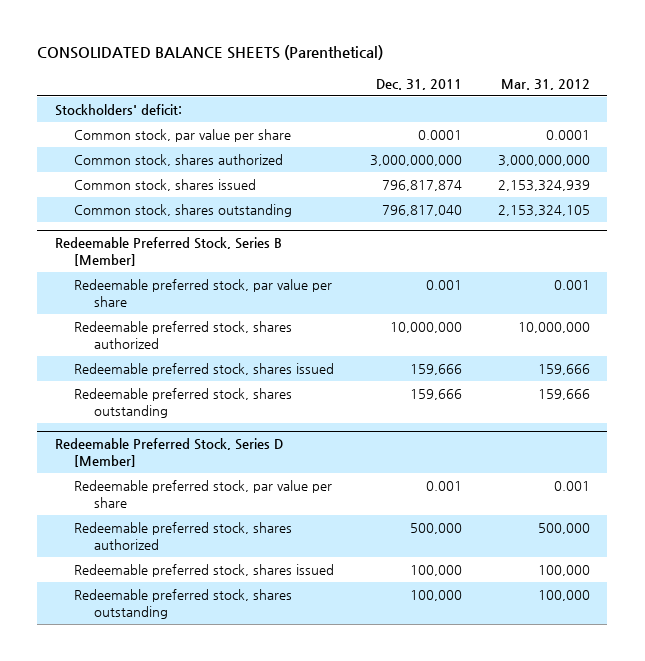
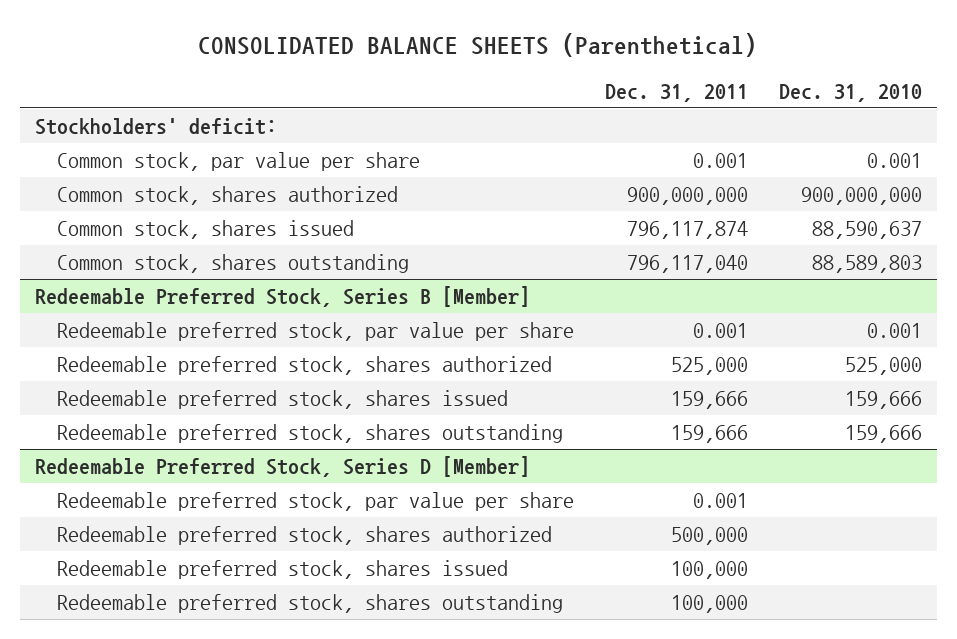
[500,78,590,90] Mar. 31, 2012 -> none
none -> [778,83,922,102] Dec. 31, 2010
[417,130,462,141] 0.0001 -> [693,152,749,168] 0.001
[369,155,462,167] 3,000,000,000 -> [627,186,749,205] 900,000,000
[381,180,462,192] 796,817,874 -> [627,220,749,239] 796,117,874
[381,205,462,217] 796,817,040 -> [627,254,749,273] 796,117,040
[389,322,462,334] 10,000,000 -> [671,356,749,375] 525,000

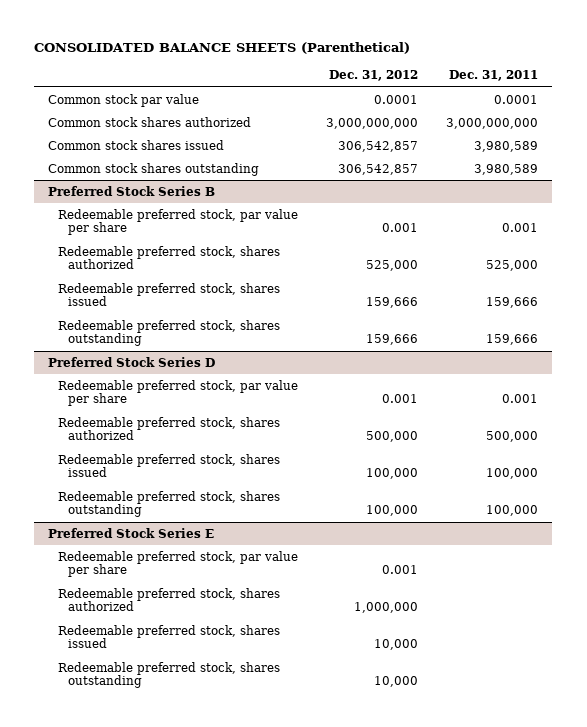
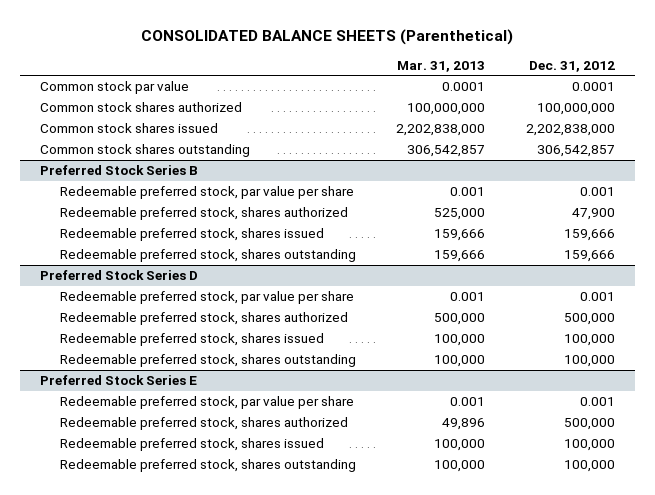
[449,70,539,82] Dec. 31, 2011 -> none
none -> [397,60,486,72] Mar. 31, 2013
[326,117,419,129] 3,000,000,000 -> [536,103,615,116] 100,000,000
[338,140,419,152] 306,542,857 -> [525,124,615,137] 2,202,838,000
[366,260,419,272] 525,000 -> [571,208,615,221] 47,900
[354,602,419,614] 1,000,000 -> [563,418,615,431] 500,000
[374,639,419,651] 10,000 -> [563,439,615,452] 100,000
[374,676,419,688] 10,000 -> [563,460,615,473] 100,000

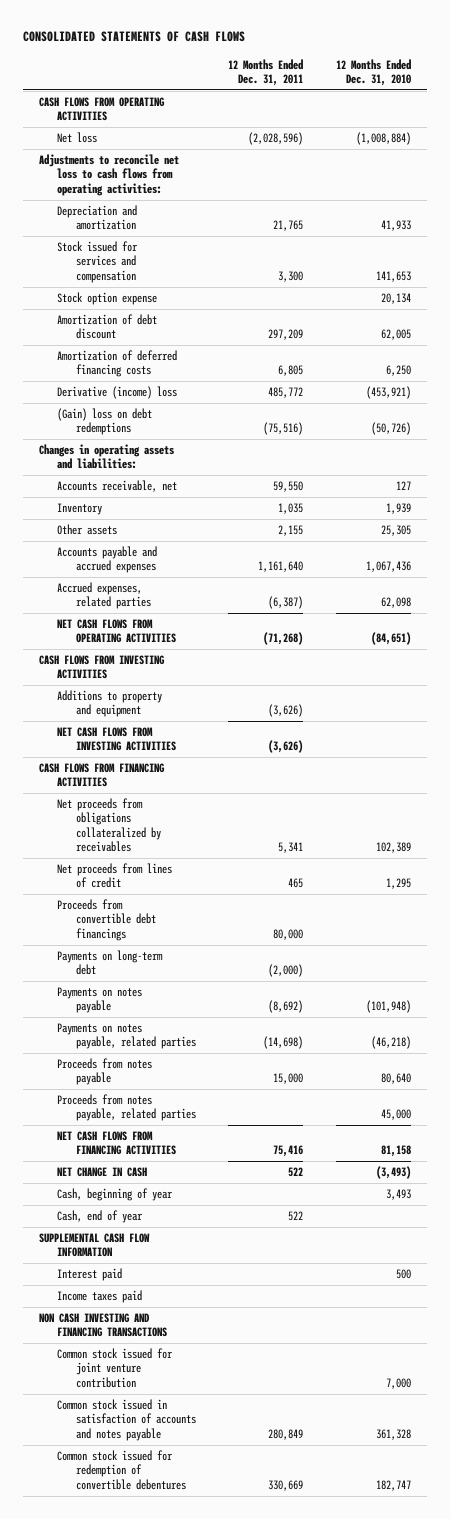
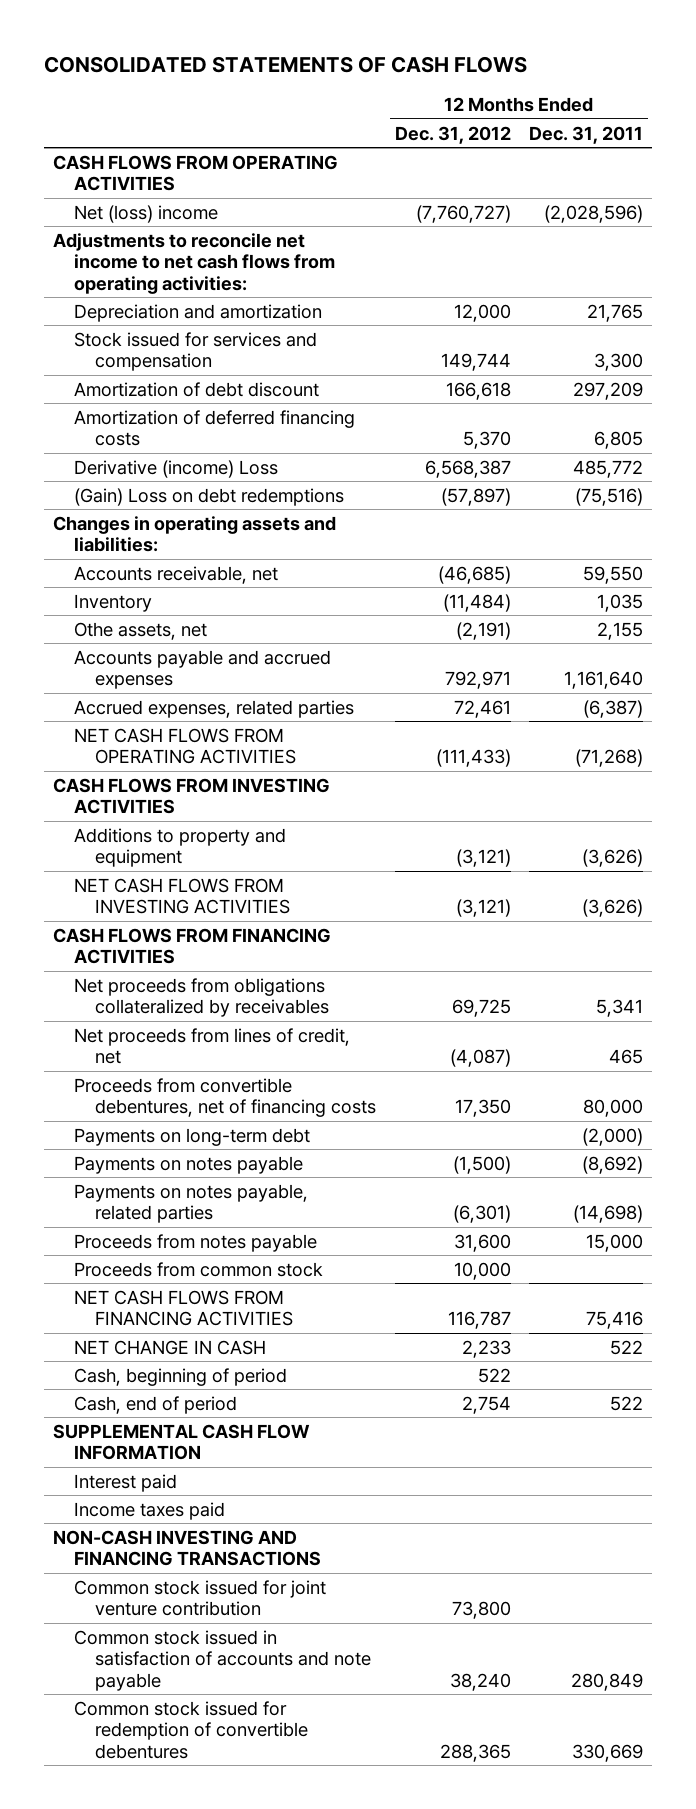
[335,58,411,86] 12 Months Ended Dec. 31, 2010 -> none
none -> [394,125,511,144] Dec. 31, 2012
[57,132,98,144] Net loss -> [74,204,219,223] Net (loss) income
[38,154,179,196] Adjustments to reconcile net loss to cash flows from operating activities: -> [52,232,336,294] Adjustments to reconcile net income to net cash flows from operating activities:
[57,292,158,306] Stock option expense -> none
[57,386,178,400] Derivative (income) loss -> [74,459,279,478] Derivative (income) Loss
[57,408,153,436] (Gain) loss on debt redemptions -> [74,487,345,506] (Gain) Loss on debt redemptions
[57,524,118,536] Other assets -> [74,621,208,640] Othe assets, net
[57,863,173,889] Net proceeds from lines of credit -> [74,1027,351,1065] Net proceeds from lines of credit, net
[57,899,156,941] Proceeds from convertible debt financings -> [74,1077,377,1118] Proceeds from convertible debentures, net of financing costs
[57,1094,196,1122] Proceeds from notes payable, related parties -> none
none -> [74,1261,324,1277] Proceeds from common stock
[57,1188,174,1202] Cash, beginning of year -> [74,1367,288,1386] Cash, beginning of period
[57,1210,144,1224] Cash, end of year -> [74,1395,238,1414] Cash, end of period
[38,1313,168,1338] NON CASH INVESTING AND FINANCING TRANSACTIONS -> [52,1529,322,1567] NON-CASH INVESTING AND FINANCING TRANSACTIONS
[57,1399,196,1441] Common stock issued in satisfaction of accounts and notes payable -> [74,1629,372,1691] Common stock issued in satisfaction of accounts and note payable

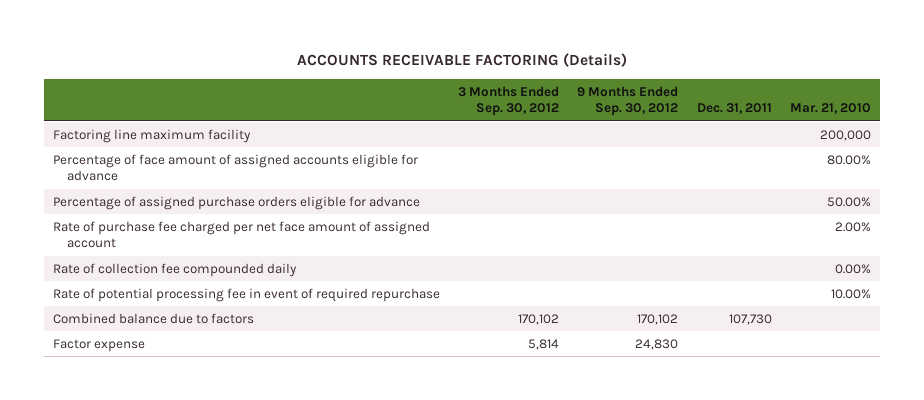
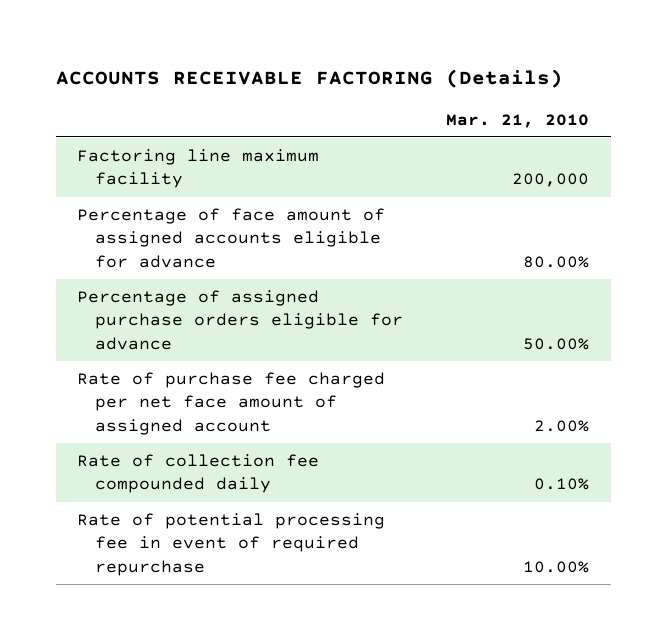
[458,85,560,117] 3 Months Ended Sep. 30, 2012 -> none
[577,85,679,117] 9 Months Ended Sep. 30, 2012 -> none
[696,103,772,115] Dec. 31, 2011 -> none
[834,263,871,274] 0.00% -> [534,478,590,491] 0.10%
[53,312,255,324] Combined balance due to factors -> none
[53,338,146,352] Factor expense -> none

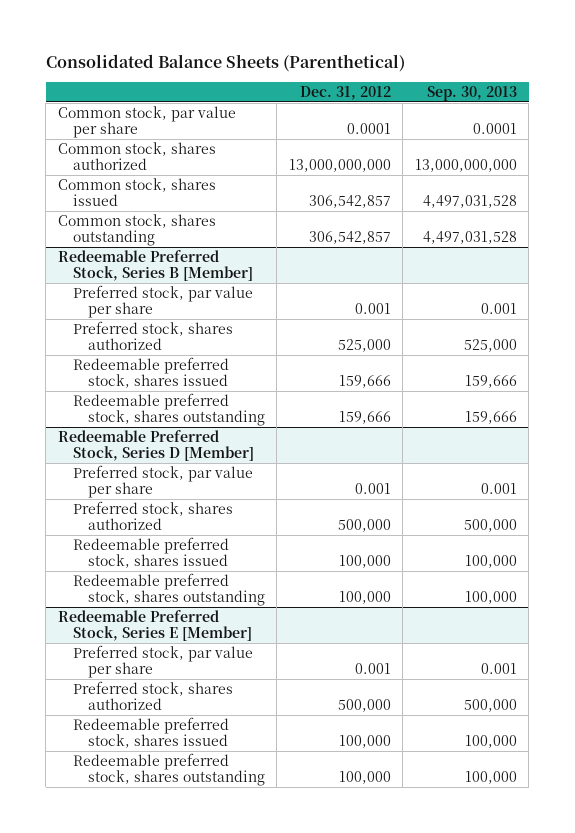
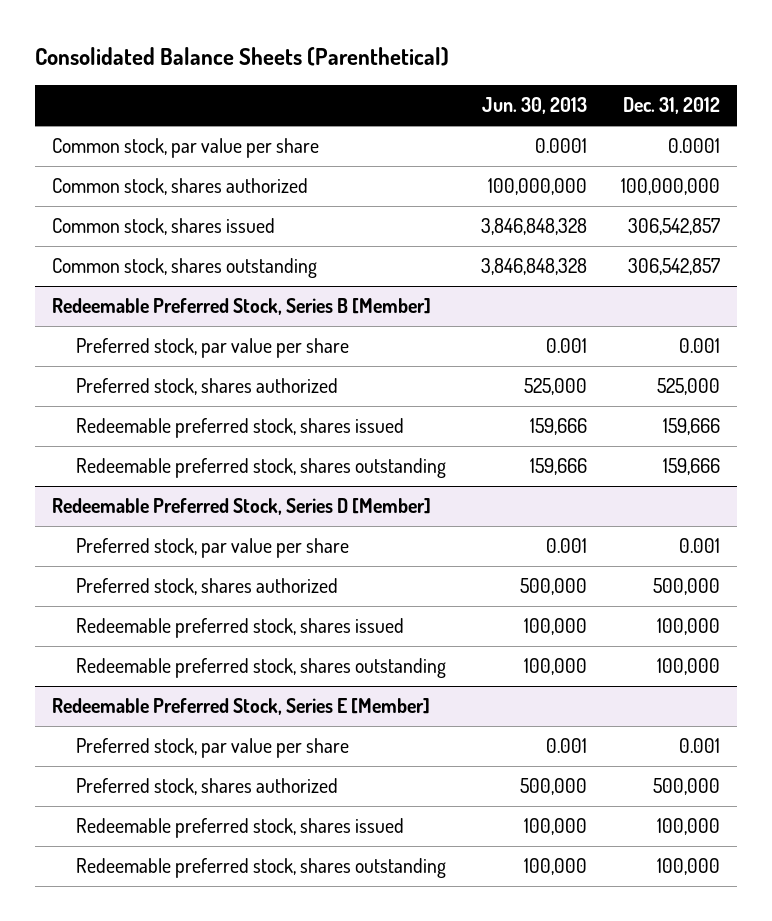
[426,85,517,101] Sep. 30, 2013 -> none
none -> [481,97,587,115] Jun. 30, 2013
[288,159,391,173] 13,000,000,000 -> [621,178,721,196] 100,000,000

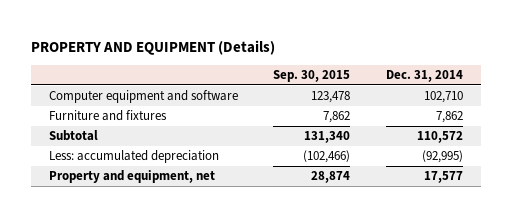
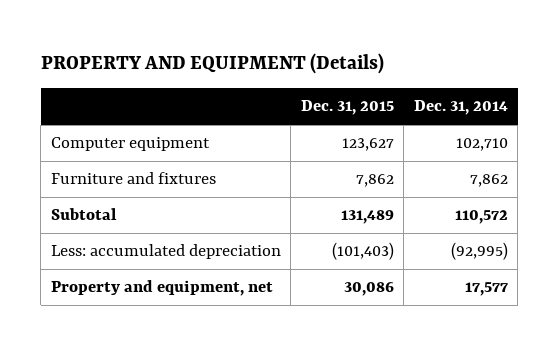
[273,70,351,83] Sep. 30, 2015 -> none
none -> [300,100,394,116] Dec. 31, 2015
[48,90,238,104] Computer equipment and software -> [50,137,210,152] Computer equipment

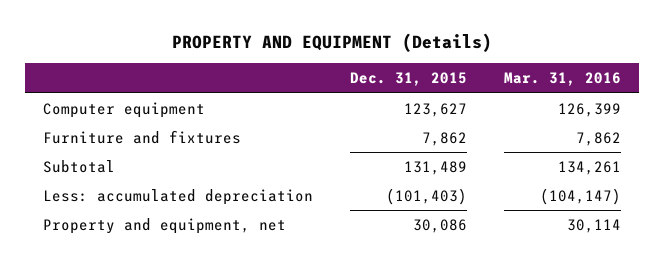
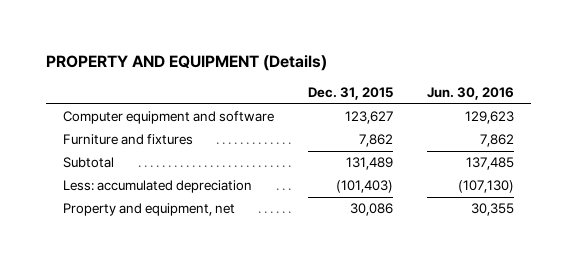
[503,72,621,87] Mar. 31, 2016 -> none
none -> [426,87,514,101] Jun. 30, 2016
[42,102,205,119] Computer equipment -> [62,111,274,125] Computer equipment and software

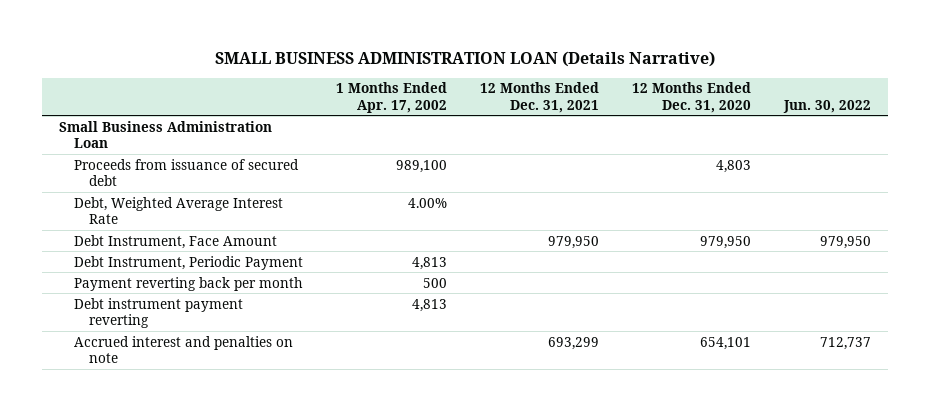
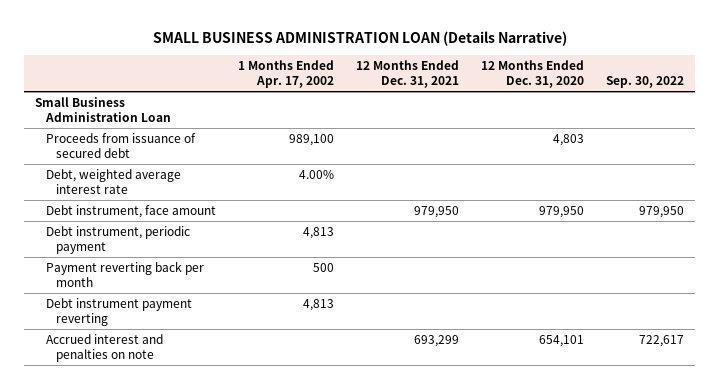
[783,99,872,113] Jun. 30, 2022 -> none
none -> [605,76,684,89] Sep. 30, 2022
[73,196,283,225] Debt, Weighted Average Interest Rate -> [45,168,181,194] Debt, weighted average interest rate
[73,234,277,249] Debt Instrument, Face Amount -> [45,204,216,218] Debt instrument, face amount
[73,255,303,270] Debt Instrument, Periodic Payment -> [45,225,190,254] Debt instrument, periodic payment

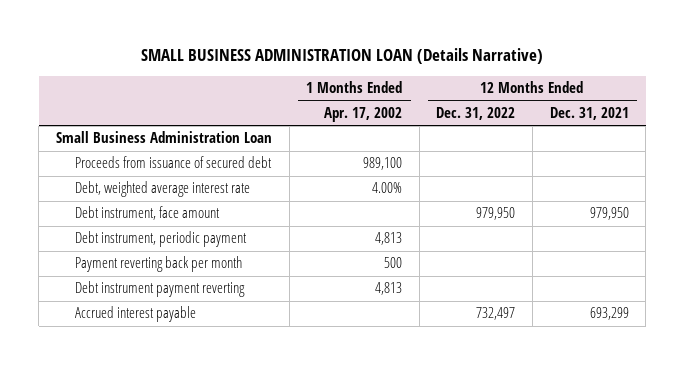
[480,59,584,89] 12 Months Ended Dec. 31, 2020 -> none
[605,76,684,89] Sep. 30, 2022 -> none
none -> [436,106,516,120] Dec. 31, 2022
[45,333,163,362] Accrued interest and penalties on note -> [75,306,197,323] Accrued interest payable

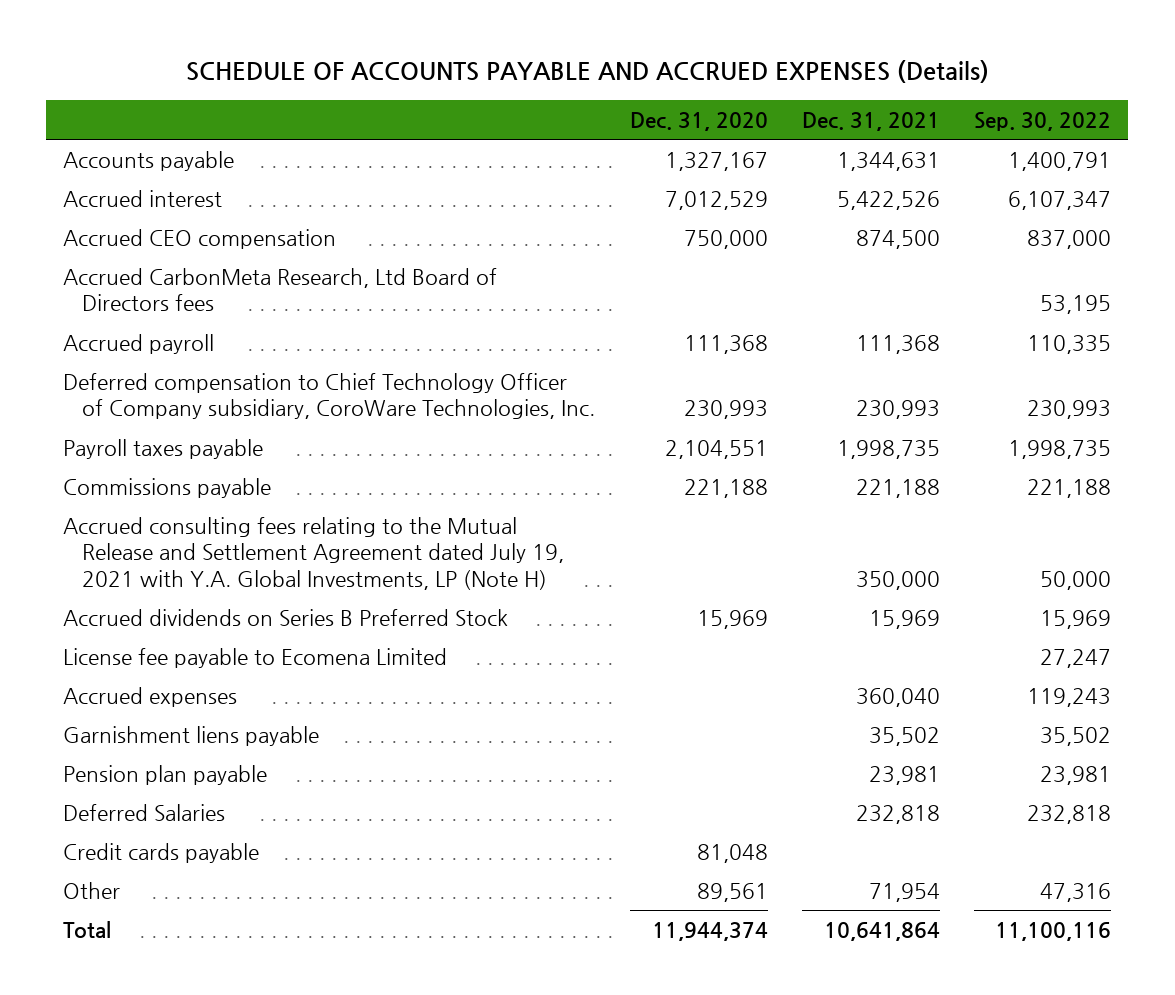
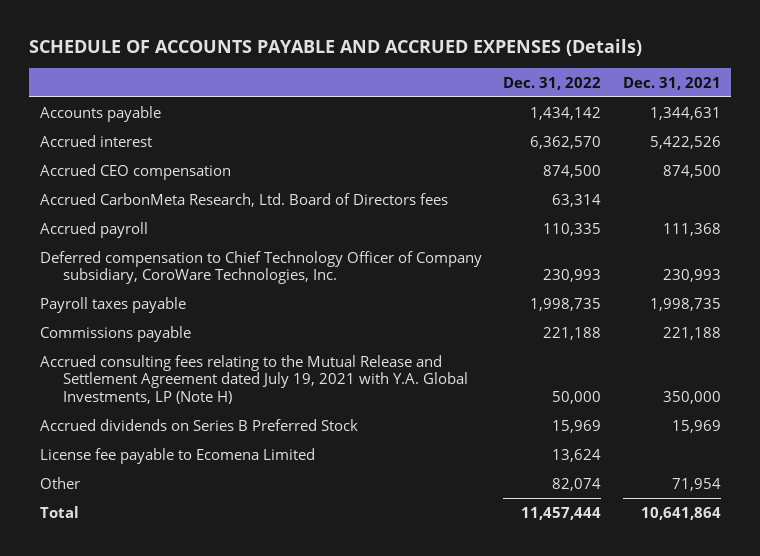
[629,111,768,131] Dec. 31, 2020 -> none
[974,111,1112,131] Sep. 30, 2022 -> none
none -> [503,76,602,90] Dec. 31, 2022
[63,268,498,312] Accrued CarbonMeta Research, Ltd Board of Directors fees -> [39,192,448,207] Accrued CarbonMeta Research, Ltd. Board of Directors fees
[63,687,238,708] Accrued expenses -> none
[63,726,320,747] Garnishment liens payable -> none
[63,765,268,786] Pension plan payable -> none
[63,804,226,822] Deferred Salaries -> none
[63,843,260,864] Credit cards payable -> none

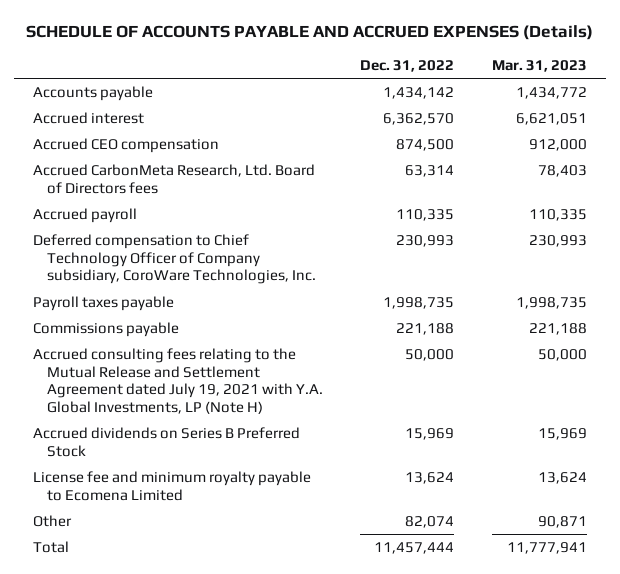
[622,76,721,90] Dec. 31, 2021 -> none
none -> [491,60,587,73] Mar. 31, 2023
[39,447,315,464] License fee payable to Ecomena Limited -> [32,471,311,501] License fee and minimum royalty payable to Ecomena Limited

